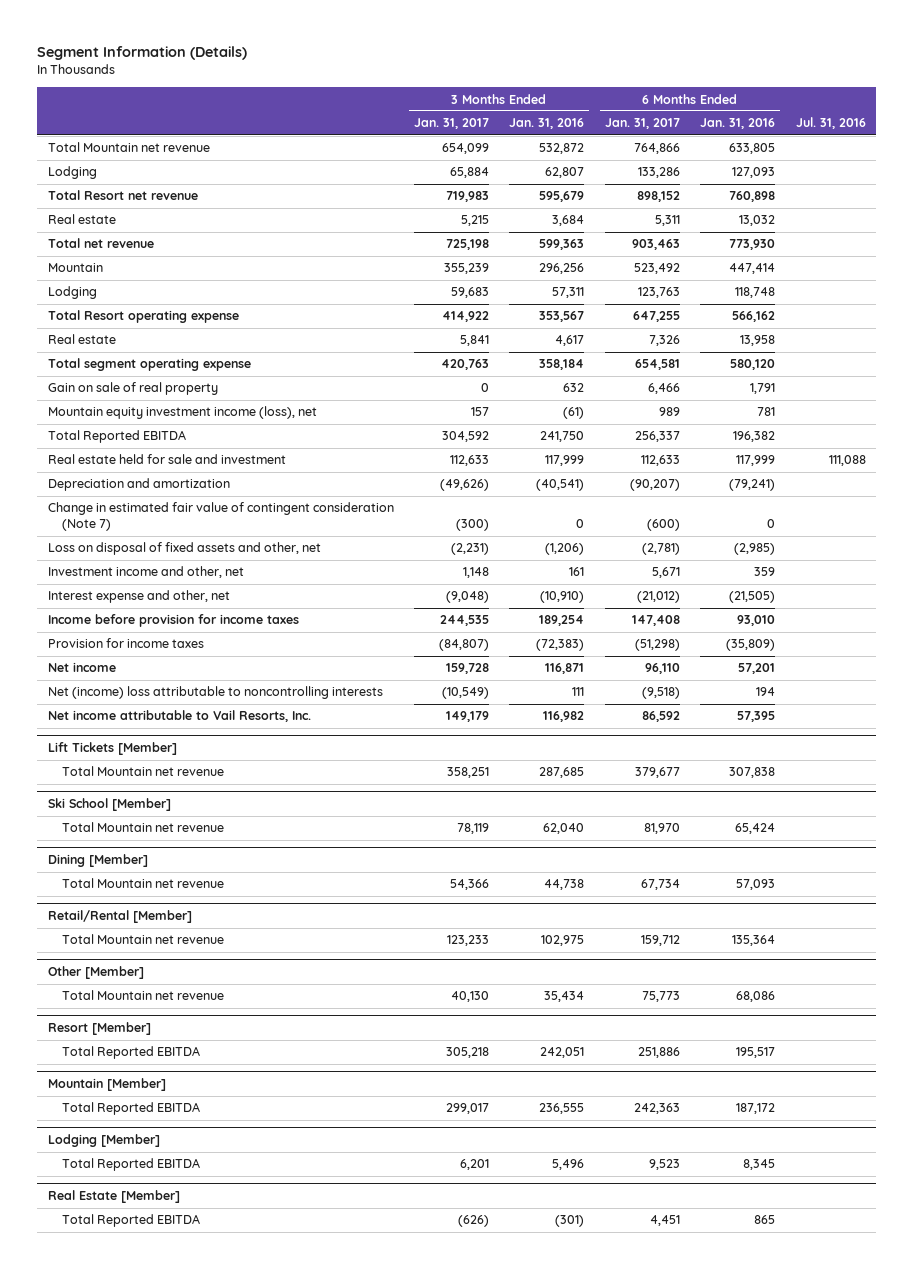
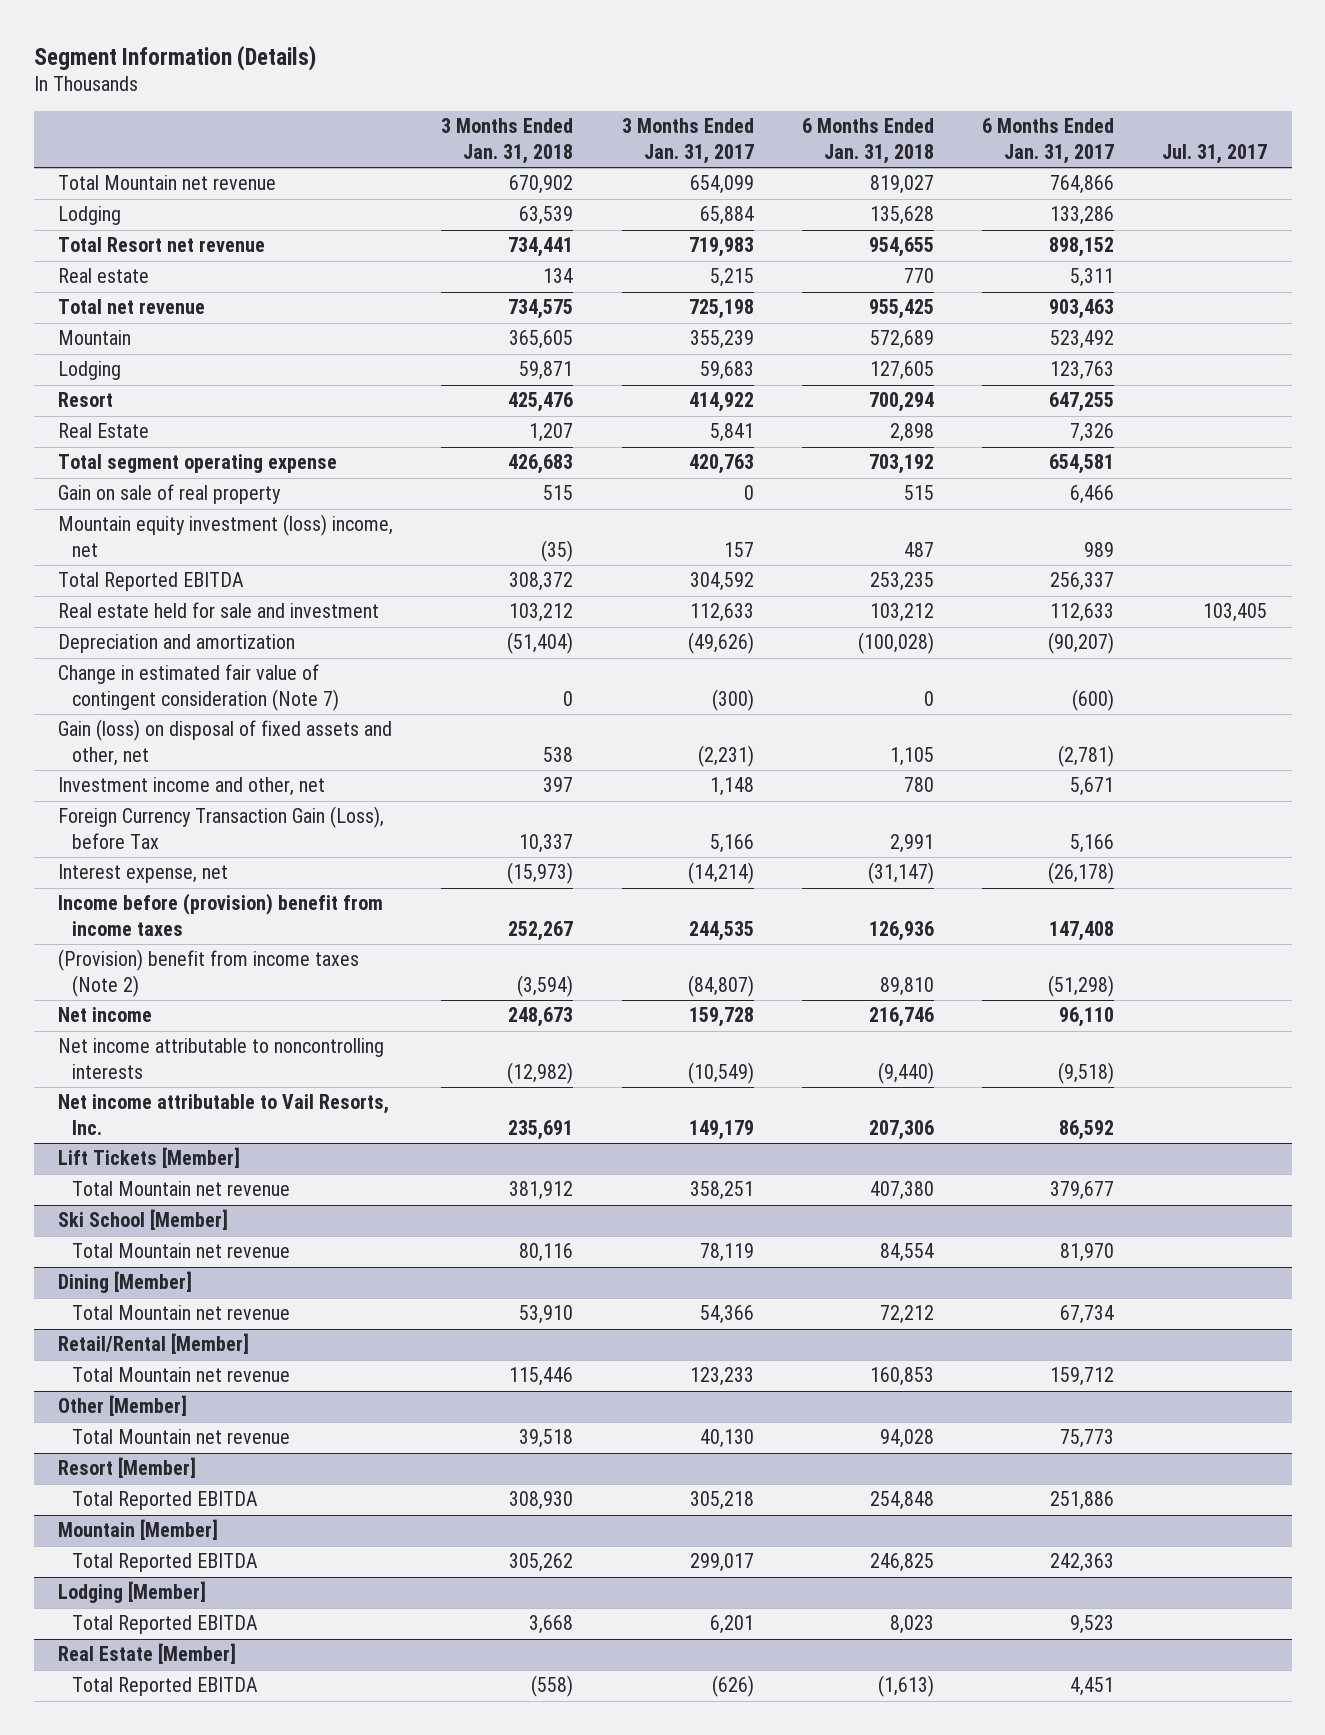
[509,118,585,130] Jan. 31, 2016 -> none
[700,118,776,130] Jan. 31, 2016 -> none
[795,117,866,130] Jul. 31, 2016 -> none
none -> [441,118,574,165] 3 Months Ended Jan. 31, 2018
none -> [801,118,934,165] 6 Months Ended Jan. 31, 2018
none -> [1162,144,1268,165] Jul. 31, 2017
[47,310,239,324] Total Resort operating expense -> [58,392,114,408] Resort
[47,334,116,345] Real estate -> [58,423,150,439] Real Estate
[47,406,317,420] Mountain equity investment income (loss), net -> [58,514,394,557] Mountain equity investment (loss) income, net
[47,542,321,556] Loss on disposal of fixed assets and other, net -> [58,719,393,766] Gain (loss) on disposal of fixed assets and other, net
none -> [58,806,385,849] Foreign Currency Transaction Gain (Loss), before Tax
[47,590,230,604] Interest expense and other, net -> [58,864,229,884] Interest expense, net
[446,591,490,604] (9,048) -> [687,862,754,885] (14,214)
[636,591,680,604] (21,012) -> [1048,862,1115,885] (26,178)
[47,614,299,628] Income before provision for income taxes -> [58,893,384,936] Income before (provision) benefit from income taxes
[47,638,204,649] Provision for income taxes -> [58,949,360,997] (Provision) benefit from income taxes (Note 2)
[47,686,383,700] Net (income) loss attributable to noncontrolling interests -> [58,1038,385,1079] Net income attributable to noncontrolling interests

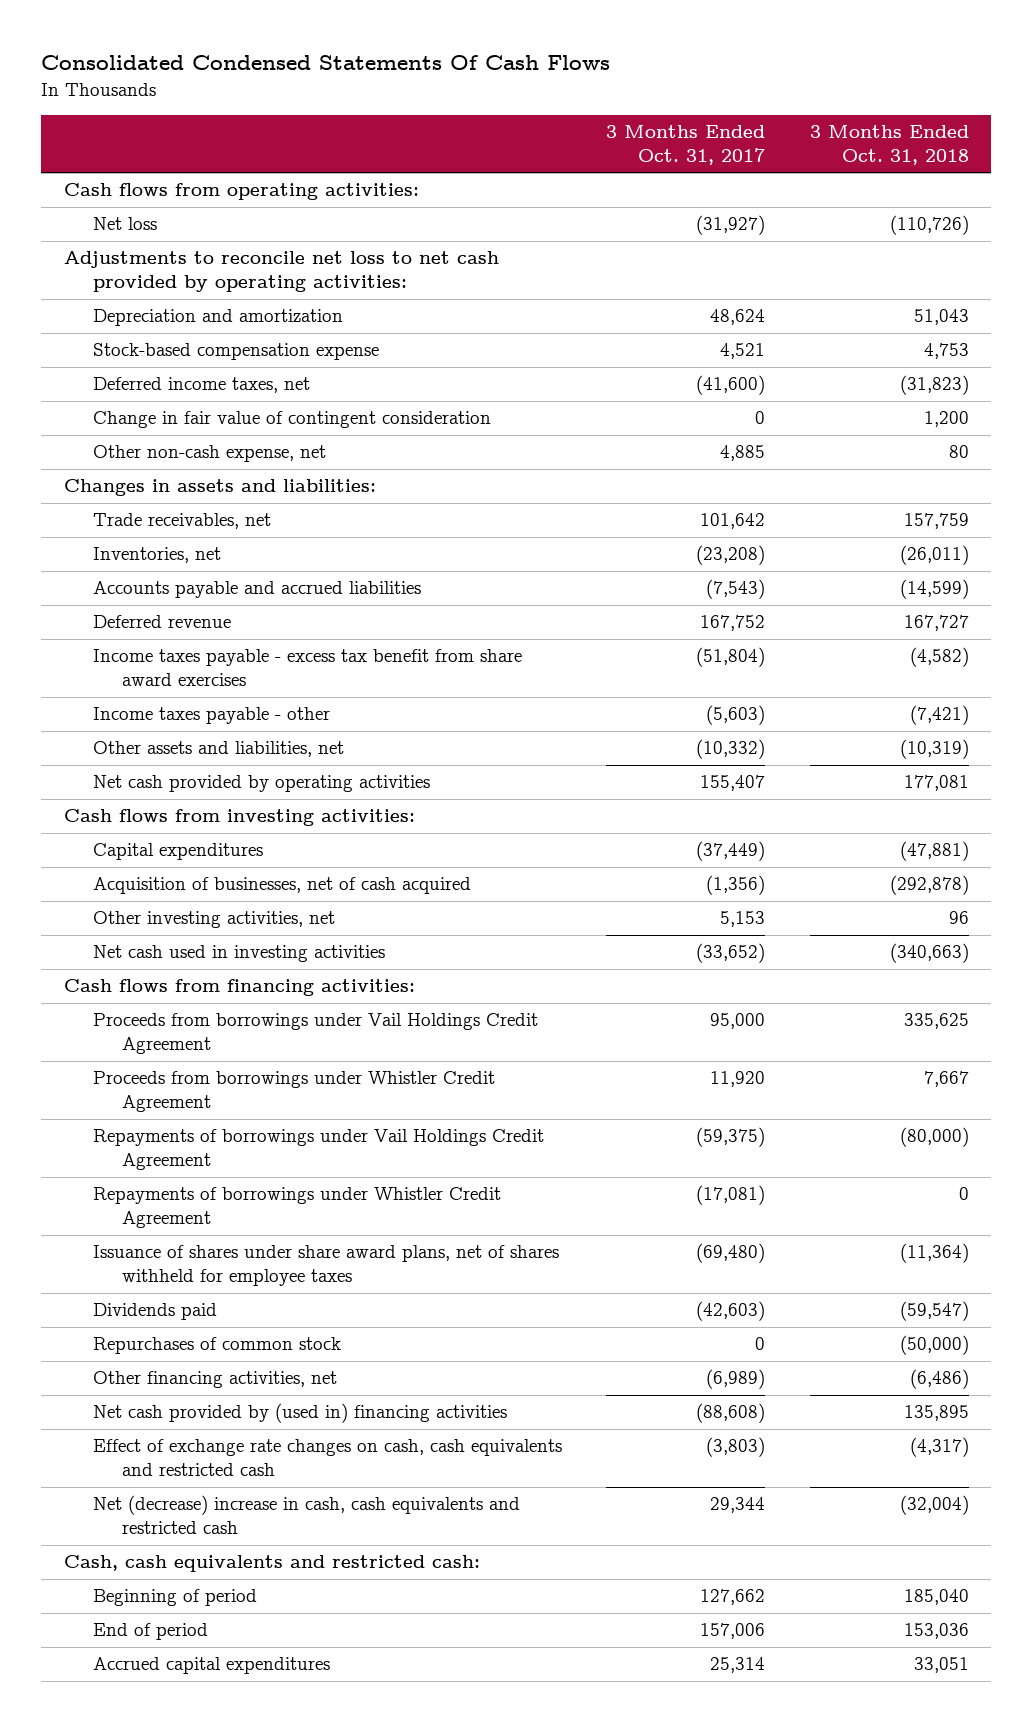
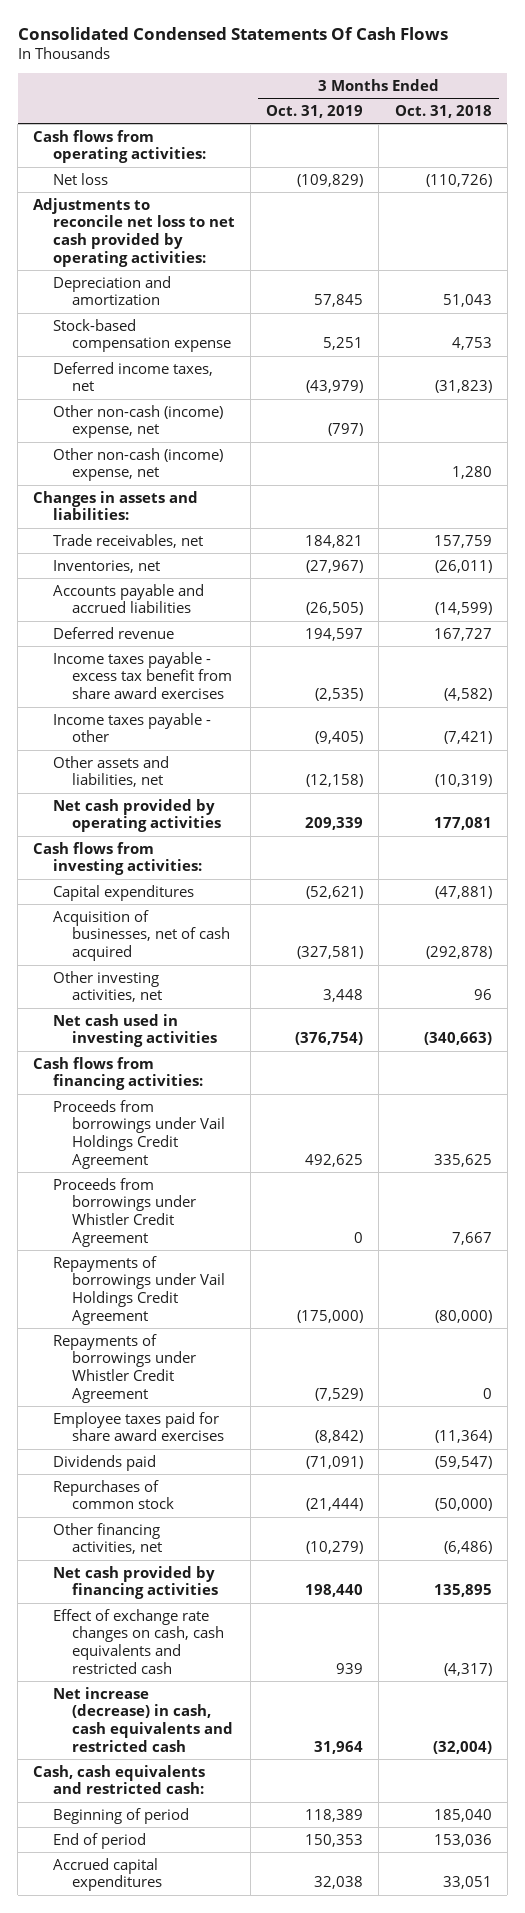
[606,124,766,165] 3 Months Ended Oct. 31, 2017 -> none
none -> [266,104,364,118] Oct. 31, 2019
[92,411,491,429] Change in fair value of contingent consideration -> none
none -> [52,404,223,439] Other non-cash (income) expense, net
[92,445,326,463] Other non-cash expense, net -> [52,447,223,482] Other non-cash (income) expense, net
[948,445,969,459] 80 -> [451,466,492,480] 1,280
[92,1245,559,1287] Issuance of shares under share award plans, net of shares withheld for employee taxes -> [52,1411,225,1442] Employee taxes paid for share award exercises
[92,1403,507,1424] Net cash provided by (used in) financing activities -> [52,1565,219,1600] Net cash provided by financing activities
[92,1495,520,1535] Net (decrease) increase in cash, cash equivalents and restricted cash -> [52,1686,234,1752] Net increase (decrease) in cash, cash equivalents and restricted cash

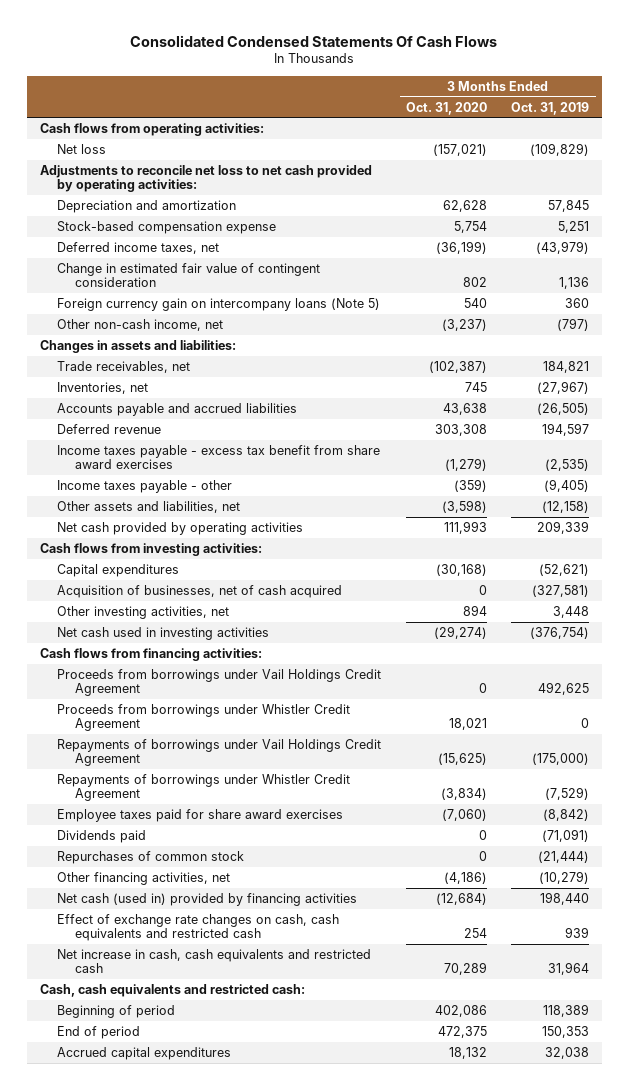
[394,104,492,118] Oct. 31, 2018 -> none
none -> [405,101,487,115] Oct. 31, 2020
[52,447,223,482] Other non-cash (income) expense, net -> none
none -> [57,262,321,288] Change in estimated fair value of contingent consideration
none -> [57,297,381,311] Foreign currency gain on intercompany loans (Note 5)
[52,404,223,439] Other non-cash (income) expense, net -> [57,318,224,331] Other non-cash income, net
[52,1565,219,1600] Net cash provided by financing activities -> [57,892,358,906] Net cash (used in) provided by financing activities
[52,1686,234,1752] Net increase (decrease) in cash, cash equivalents and restricted cash -> [57,948,372,974] Net increase in cash, cash equivalents and restricted cash

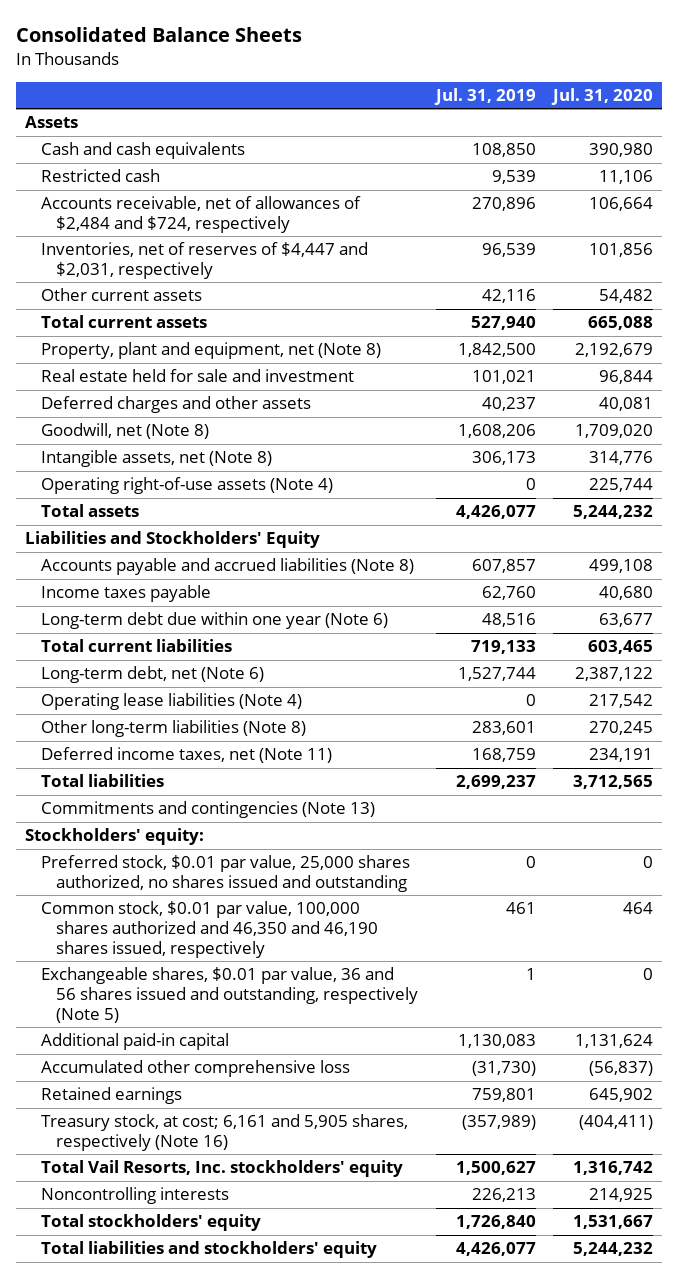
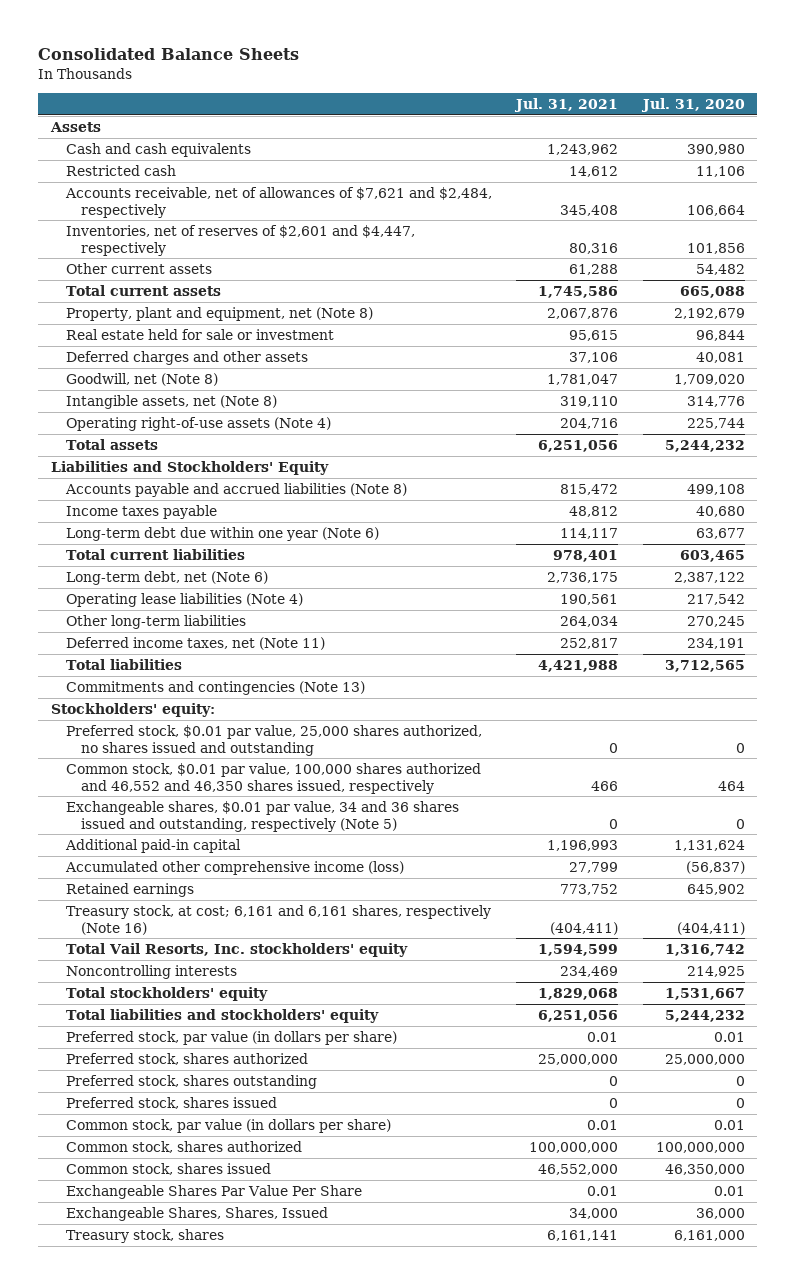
[433,88,536,106] Jul. 31, 2019 -> none
none -> [514,98,619,113] Jul. 31, 2021
[40,196,361,234] Accounts receivable, net of allowances of $2,484 and $724, respectively -> [64,186,492,218] Accounts receivable, net of allowances of $7,621 and $2,484, respectively
[40,242,368,280] Inventories, net of reserves of $4,447 and $2,031, respectively -> [65,224,415,256] Inventories, net of reserves of $2,601 and $4,447, respectively
[40,369,354,383] Real estate held for sale and investment -> [65,328,334,340] Real estate held for sale or investment
[40,720,306,738] Other long-term liabilities (Note 8) -> [65,614,246,629] Other long-term liabilities
[40,901,379,958] Common stock, $0.01 par value, 100,000 shares authorized and 46,350 and 46,190 shares issued, respectively -> [65,762,481,794] Common stock, $0.01 par value, 100,000 shares authorized and 46,552 and 46,350 shares issued, respectively
[40,967,419,1023] Exchangeable shares, $0.01 par value, 36 and 56 shares issued and outstanding, respectively (Note 5) -> [65,800,459,832] Exchangeable shares, $0.01 par value, 34 and 36 shares issued and outstanding, respectively (Note 5)
[40,1060,350,1078] Accumulated other comprehensive loss -> [64,860,404,875] Accumulated other comprehensive income (loss)
[40,1114,408,1152] Treasury stock, at cost; 6,161 and 5,905 shares, respectively (Note 16) -> [65,904,491,935] Treasury stock, at cost; 6,161 and 6,161 shares, respectively (Note 16)
none -> [65,1030,397,1045] Preferred stock, par value (in dollars per share)
none -> [65,1052,308,1065] Preferred stock, shares authorized
none -> [65,1074,317,1089] Preferred stock, shares outstanding
none -> [65,1096,277,1109] Preferred stock, shares issued
none -> [65,1118,391,1133] Common stock, par value (in dollars per share)
none -> [65,1140,302,1153] Common stock, shares authorized
none -> [65,1162,271,1175] Common stock, shares issued
none -> [65,1184,362,1199] Exchangeable Shares Par Value Per Share
none -> [65,1206,328,1221] Exchangeable Shares, Shares, Issued
none -> [65,1228,224,1243] Treasury stock, shares

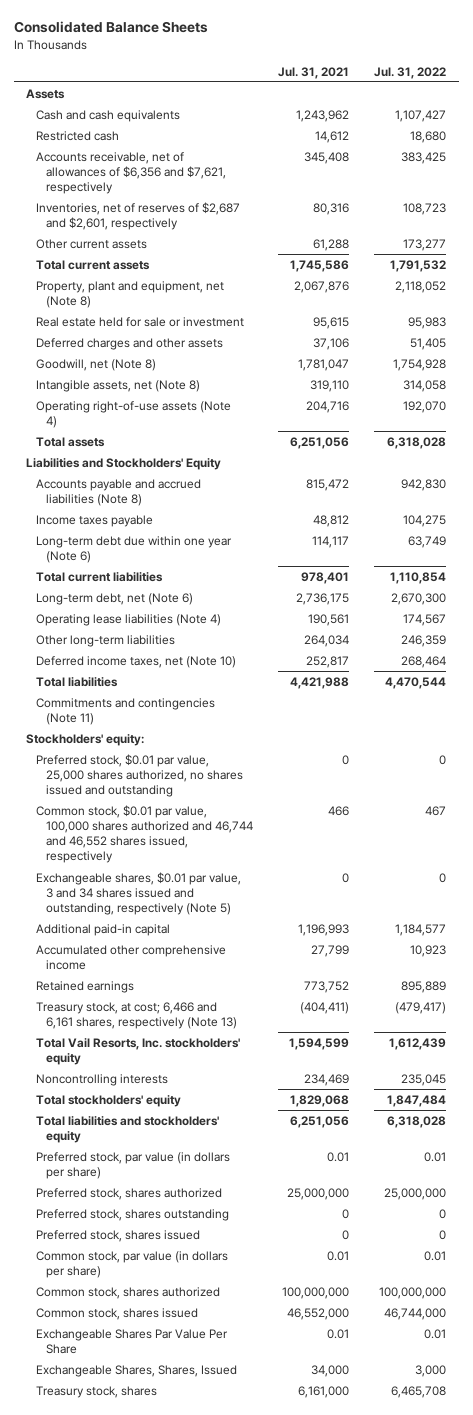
[640,98,745,113] Jul. 31, 2020 -> none
none -> [374,66,447,79] Jul. 31, 2022
[64,186,492,218] Accounts receivable, net of allowances of $7,621 and $2,484, respectively -> [36,151,226,195] Accounts receivable, net of allowances of $6,356 and $7,621, respectively
[65,224,415,256] Inventories, net of reserves of $2,601 and $4,447, respectively -> [36,201,241,230] Inventories, net of reserves of $2,687 and $2,601, respectively
[65,636,325,650] Deferred income taxes, net (Note 11) -> [36,655,237,668] Deferred income taxes, net (Note 10)
[65,680,365,695] Commitments and contingencies (Note 13) -> [36,697,216,725] Commitments and contingencies (Note 11)
[65,762,481,794] Common stock, $0.01 par value, 100,000 shares authorized and 46,552 and 46,350 shares issued, respectively -> [36,804,253,864] Common stock, $0.01 par value, 100,000 shares authorized and 46,744 and 46,552 shares issued, respectively
[65,800,459,832] Exchangeable shares, $0.01 par value, 34 and 36 shares issued and outstanding, respectively (Note 5) -> [36,871,242,916] Exchangeable shares, $0.01 par value, 3 and 34 shares issued and outstanding, respectively (Note 5)
[64,860,404,875] Accumulated other comprehensive income (loss) -> [36,944,227,970] Accumulated other comprehensive income
[65,904,491,935] Treasury stock, at cost; 6,161 and 6,161 shares, respectively (Note 16) -> [36,1001,237,1029] Treasury stock, at cost; 6,466 and 6,161 shares, respectively (Note 13)
[547,1229,619,1241] 6,161,141 -> [298,1385,350,1398] 6,161,000

